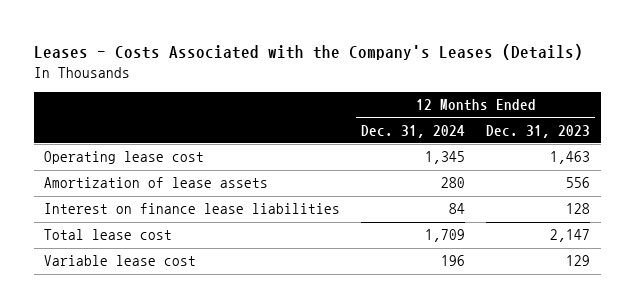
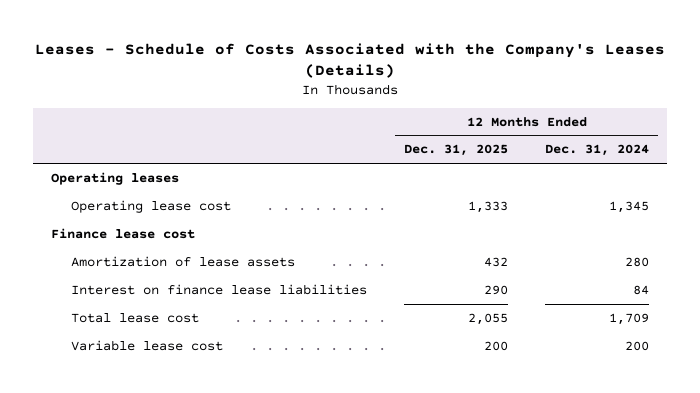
[33,43,583,60] Leases - Costs Associated with the Company's Leases (Details) -> [35,43,666,79] Leases - Schedule of Costs Associated with the Company's Leases (Details)
[486,124,591,138] Dec. 31, 2023 -> none
none -> [404,144,509,157] Dec. 31, 2025
none -> [51,171,180,185] Operating leases
none -> [51,227,196,239] Finance lease cost
[441,255,466,267] 196 -> [624,340,649,351] 200

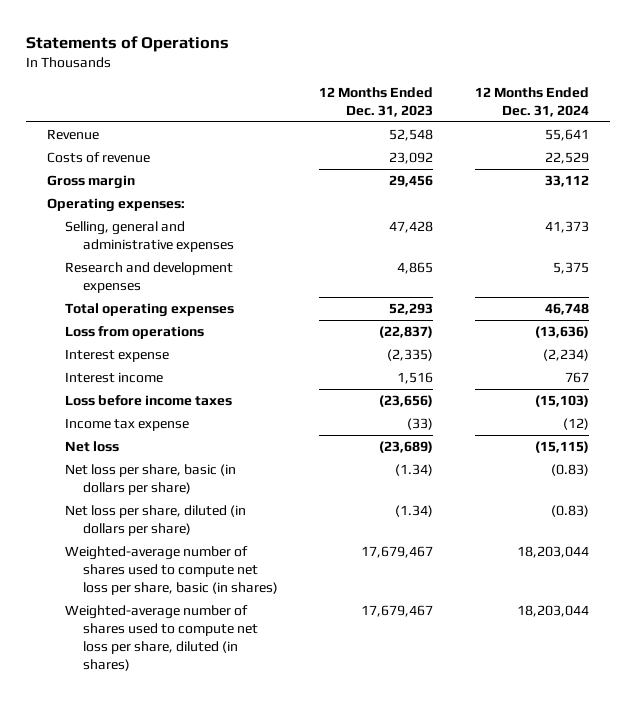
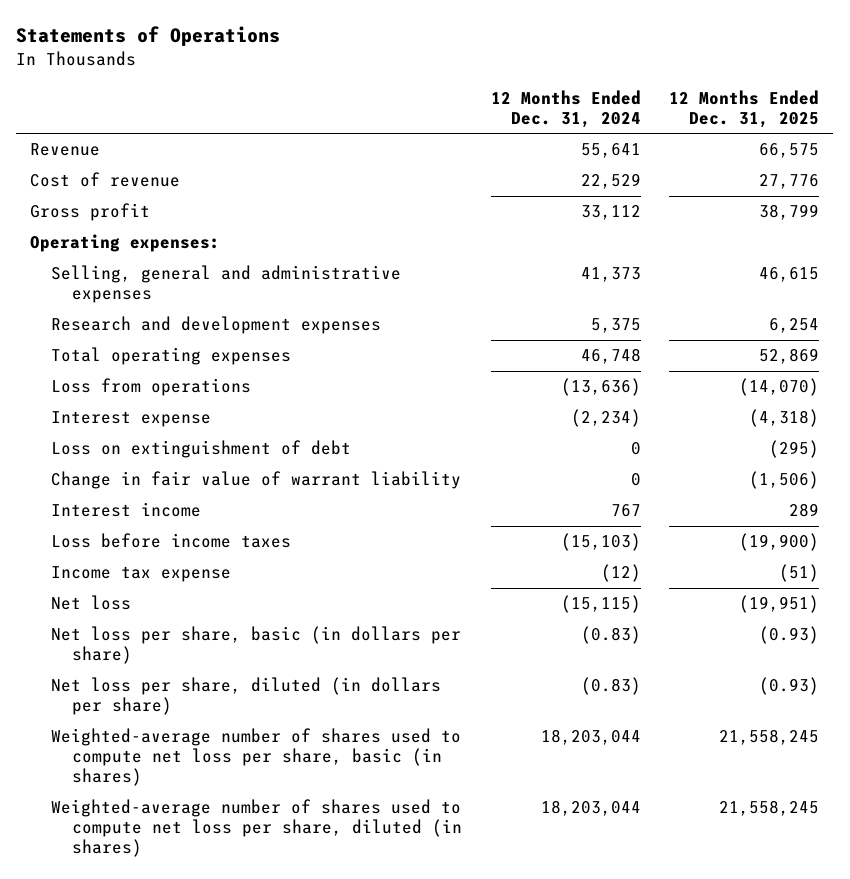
[319,87,434,117] 12 Months Ended Dec. 31, 2023 -> none
none -> [669,89,820,128] 12 Months Ended Dec. 31, 2025
[46,152,150,164] Costs of revenue -> [30,172,181,188] Cost of revenue
[46,175,135,190] Gross margin -> [30,203,151,222] Gross profit
none -> [51,440,352,459] Loss on extinguishment of debt
none -> [51,471,462,490] Change in fair value of warrant liability

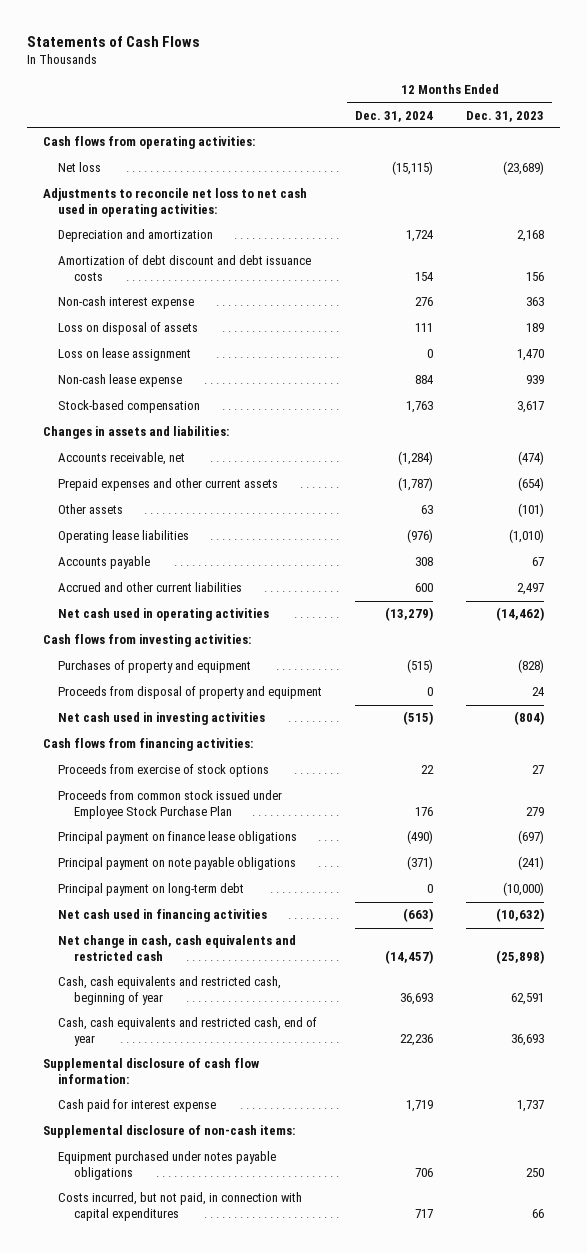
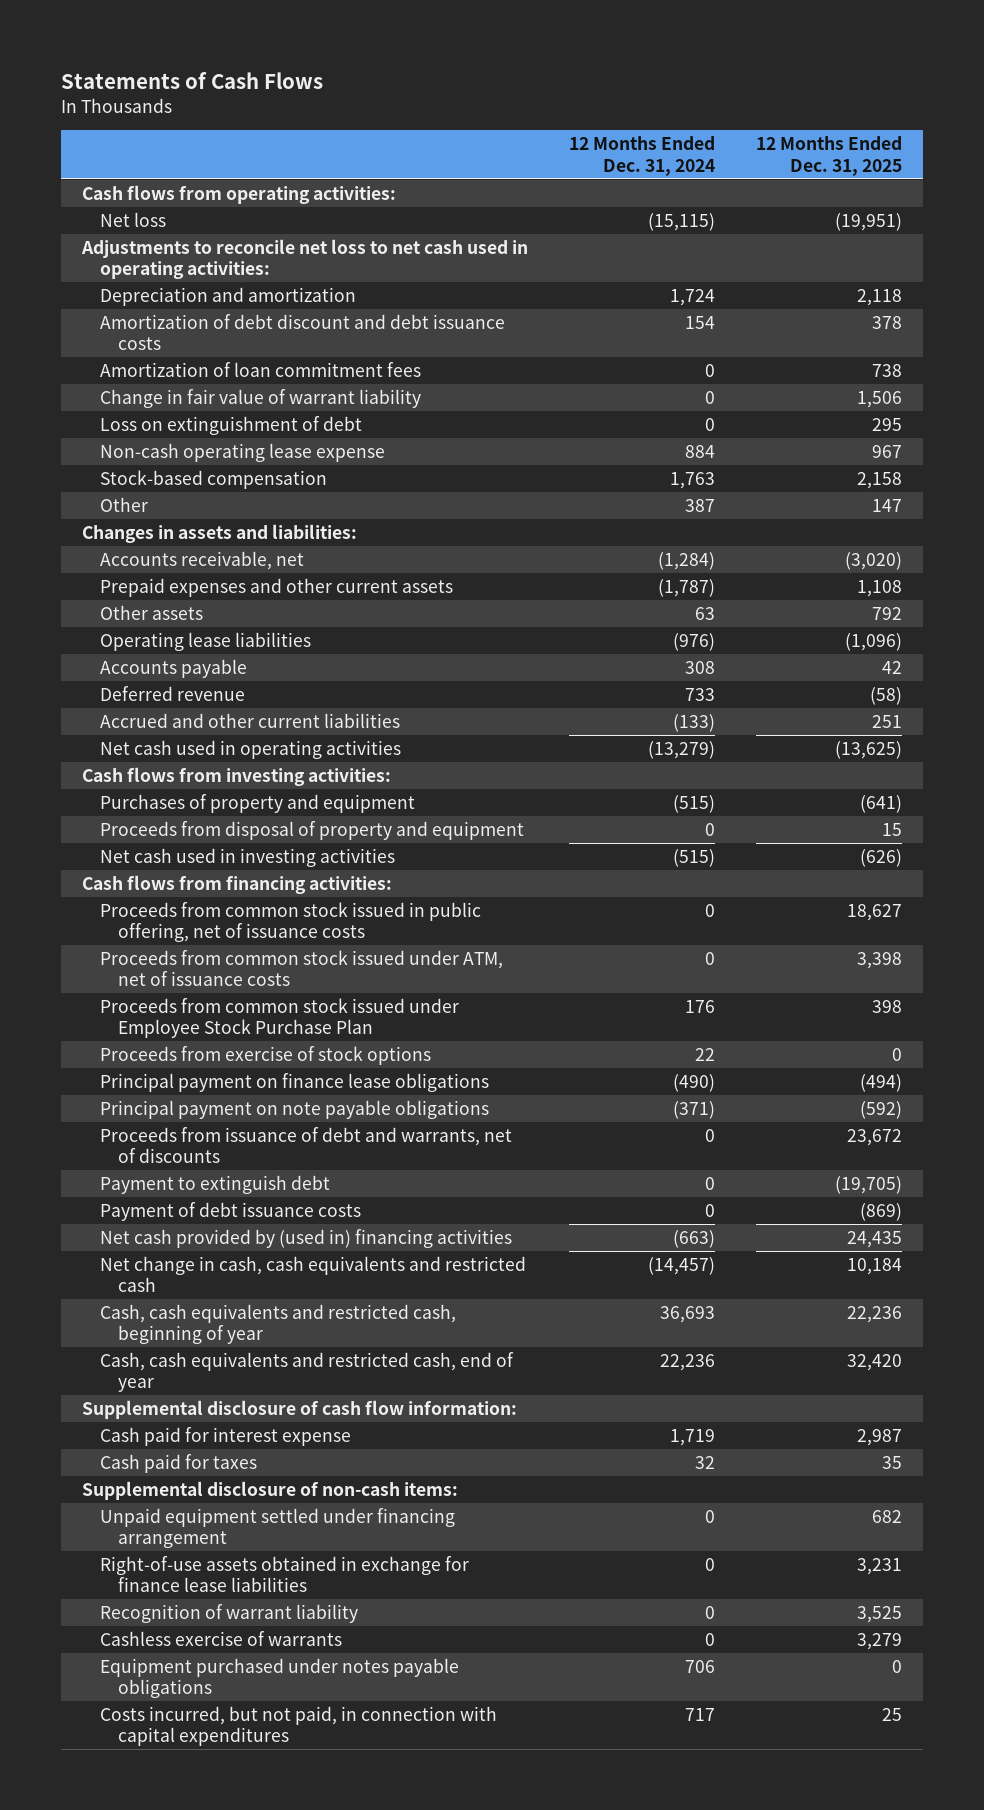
[465,110,544,122] Dec. 31, 2023 -> none
none -> [756,136,903,176] 12 Months Ended Dec. 31, 2025
[58,296,195,310] Non-cash interest expense -> none
[58,322,199,336] Loss on disposal of assets -> none
[58,348,192,362] Loss on lease assignment -> none
none -> [99,361,421,377] Amortization of loan commitment fees
none -> [99,388,421,408] Change in fair value of warrant liability
none -> [99,415,362,435] Loss on extinguishment of debt
[58,374,183,388] Non-cash lease expense -> [99,442,385,462] Non-cash operating lease expense
none -> [99,496,148,512] Other
none -> [99,685,245,701] Deferred revenue
[415,583,434,593] 600 -> [673,713,716,732] (133)
none -> [99,901,481,943] Proceeds from common stock issued in public offering, net of issuance costs
none -> [99,949,503,987] Proceeds from common stock issued under ATM, net of issuance costs
[58,764,270,778] Proceeds from exercise of stock options -> [99,1045,431,1065] Proceeds from exercise of stock options
[58,883,245,897] Principal payment on long-term debt -> none
none -> [99,1126,512,1164] Proceeds from issuance of debt and warrants, net of discounts
none -> [99,1174,330,1194] Payment to extinguish debt
none -> [99,1201,361,1221] Payment of debt issuance costs
[58,909,268,923] Net cash used in financing activities -> [99,1228,512,1248] Net cash provided by (used in) financing activities
none -> [99,1453,257,1473] Cash paid for taxes
none -> [99,1507,455,1549] Unpaid equipment settled under financing arrangement
none -> [99,1555,469,1593] Right-of-use assets obtained in exchange for finance lease liabilities
none -> [99,1603,358,1623] Recognition of warrant liability
none -> [99,1630,342,1646] Cashless exercise of warrants

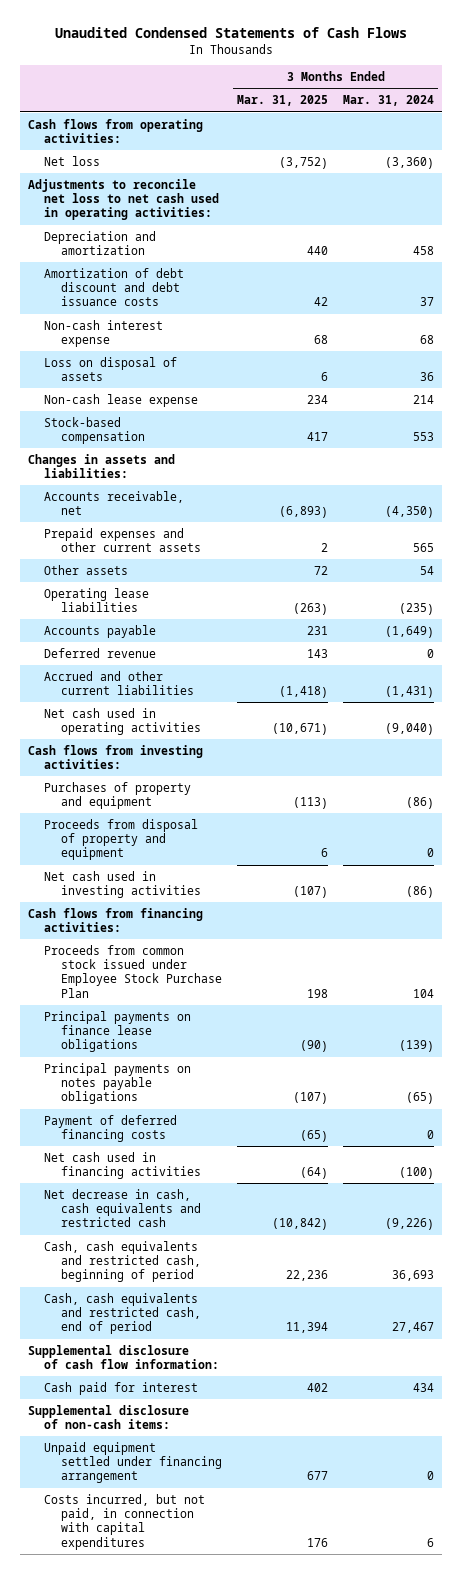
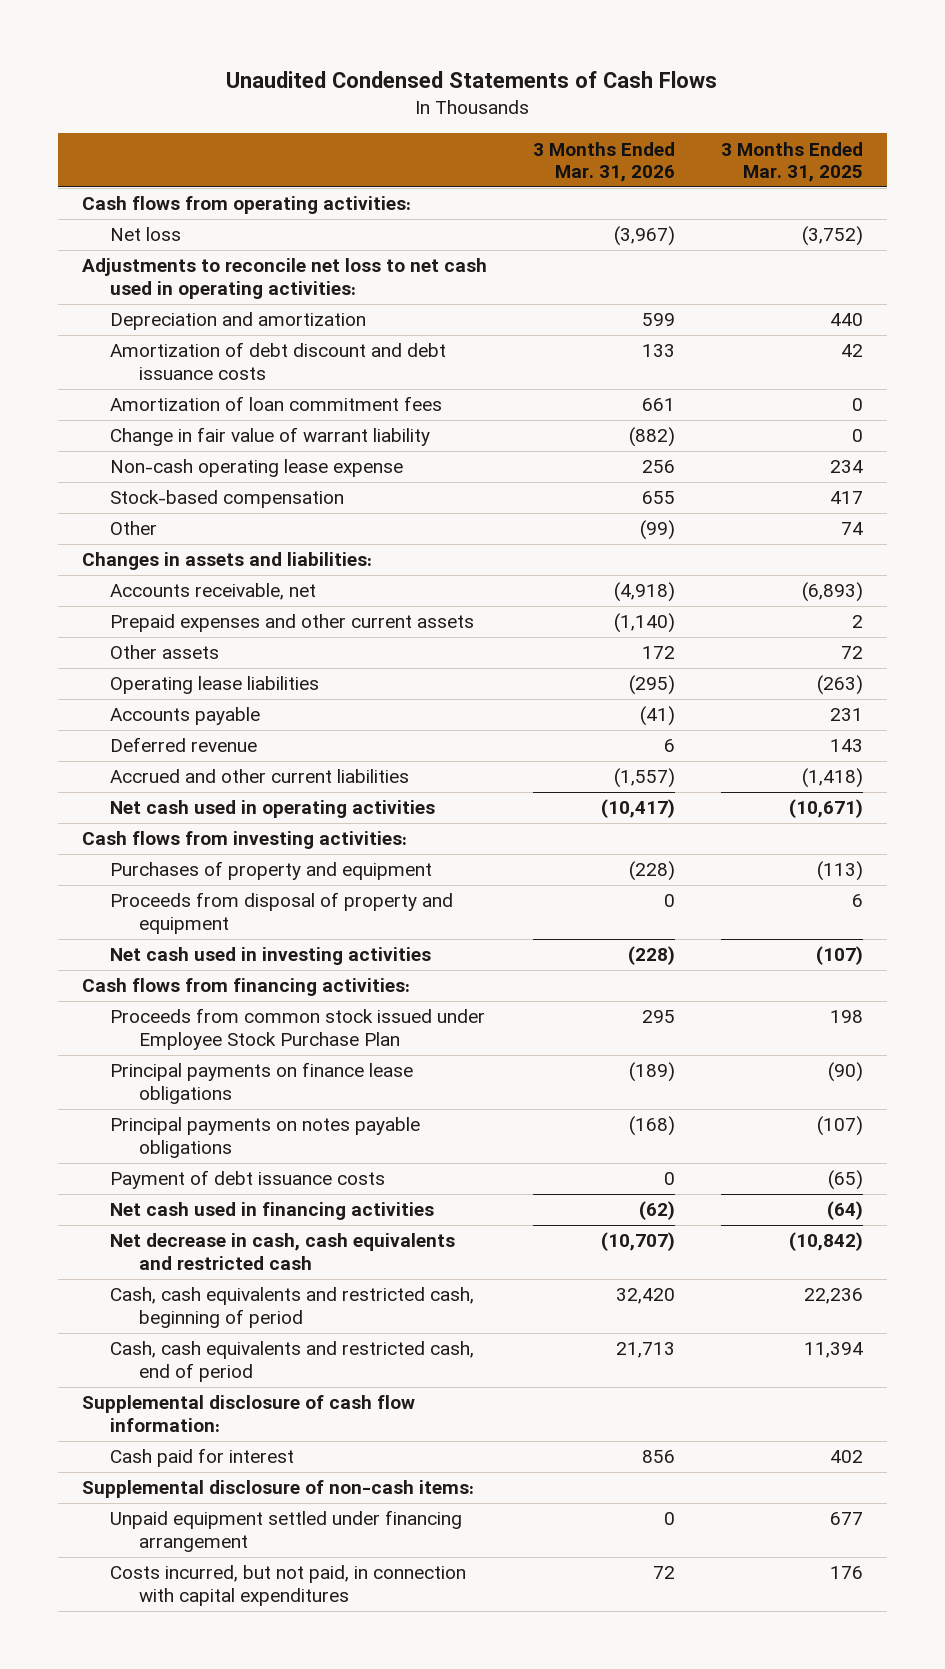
[343,95,435,107] Mar. 31, 2024 -> none
none -> [532,141,675,183] 3 Months Ended Mar. 31, 2026
[44,319,164,348] Non-cash interest expense -> none
[44,356,178,382] Loss on disposal of assets -> none
none -> [110,396,443,412] Amortization of loan commitment fees
none -> [110,427,431,447] Change in fair value of warrant liability
[44,393,199,407] Non-cash lease expense -> [110,459,404,478] Non-cash operating lease expense
none -> [110,521,158,536] Other
[44,1114,178,1143] Payment of deferred financing costs -> none
none -> [110,1170,386,1190] Payment of debt issuance costs

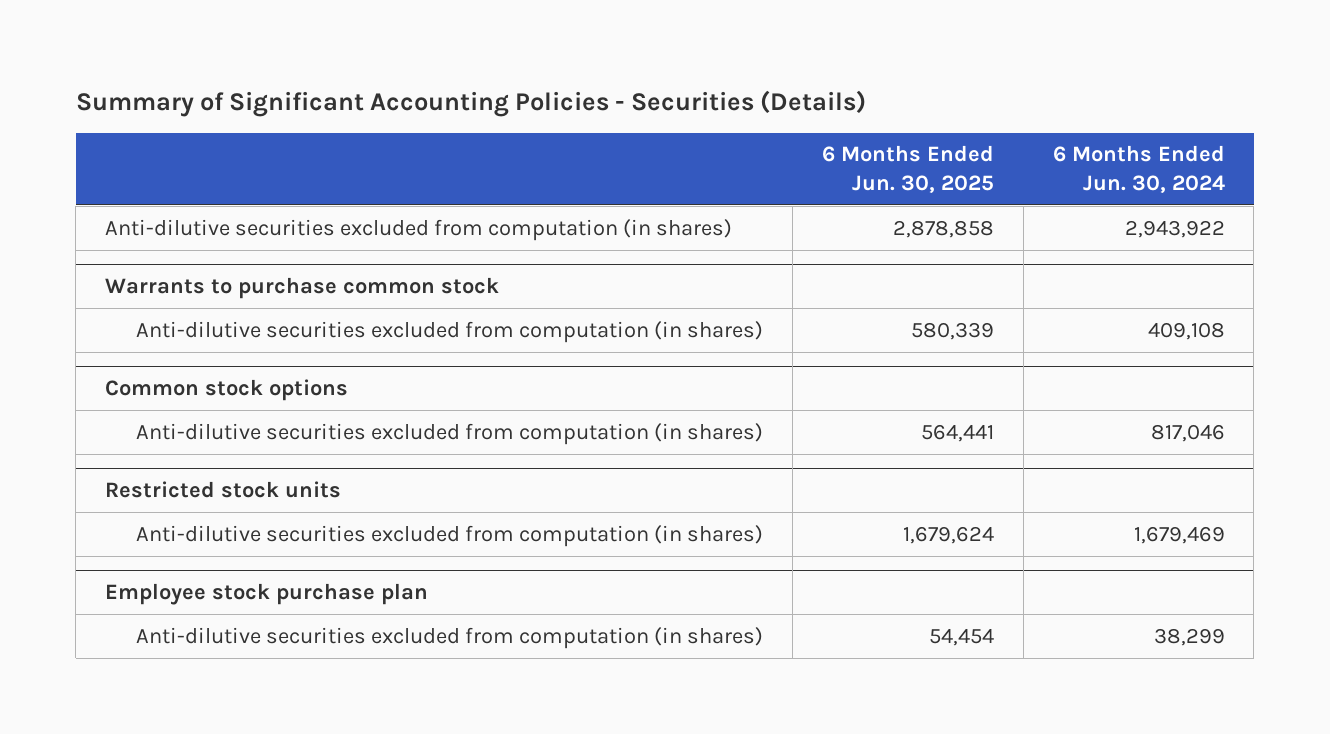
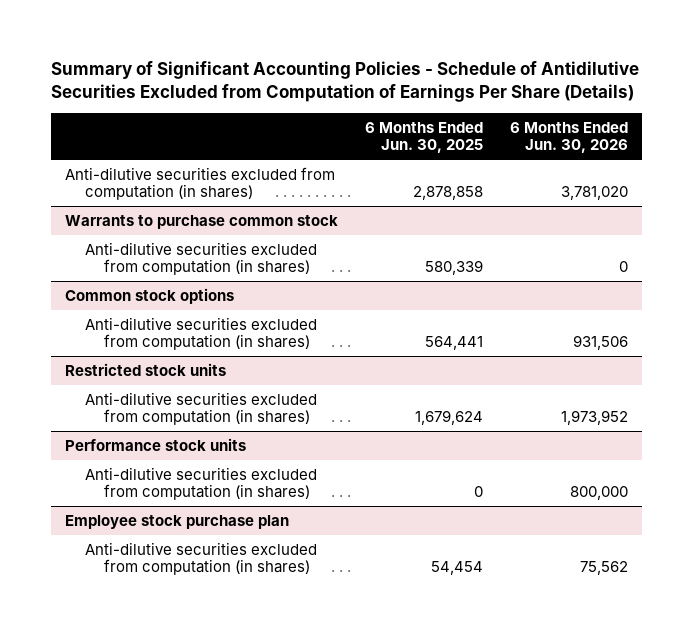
[75,90,866,118] Summary of Significant Accounting Policies - Securities (Details) -> [51,60,640,102] Summary of Significant Accounting Policies - Schedule of Antidilutive Securities Excluded from Computation of Earnings Per Share (Details)
[1052,145,1225,193] 6 Months Ended Jun. 30, 2024 -> none
none -> [510,121,629,154] 6 Months Ended Jun. 30, 2026
none -> [64,437,246,451] Performance stock units
none -> [84,466,317,501] Anti-dilutive securities excluded from computation (in shares)

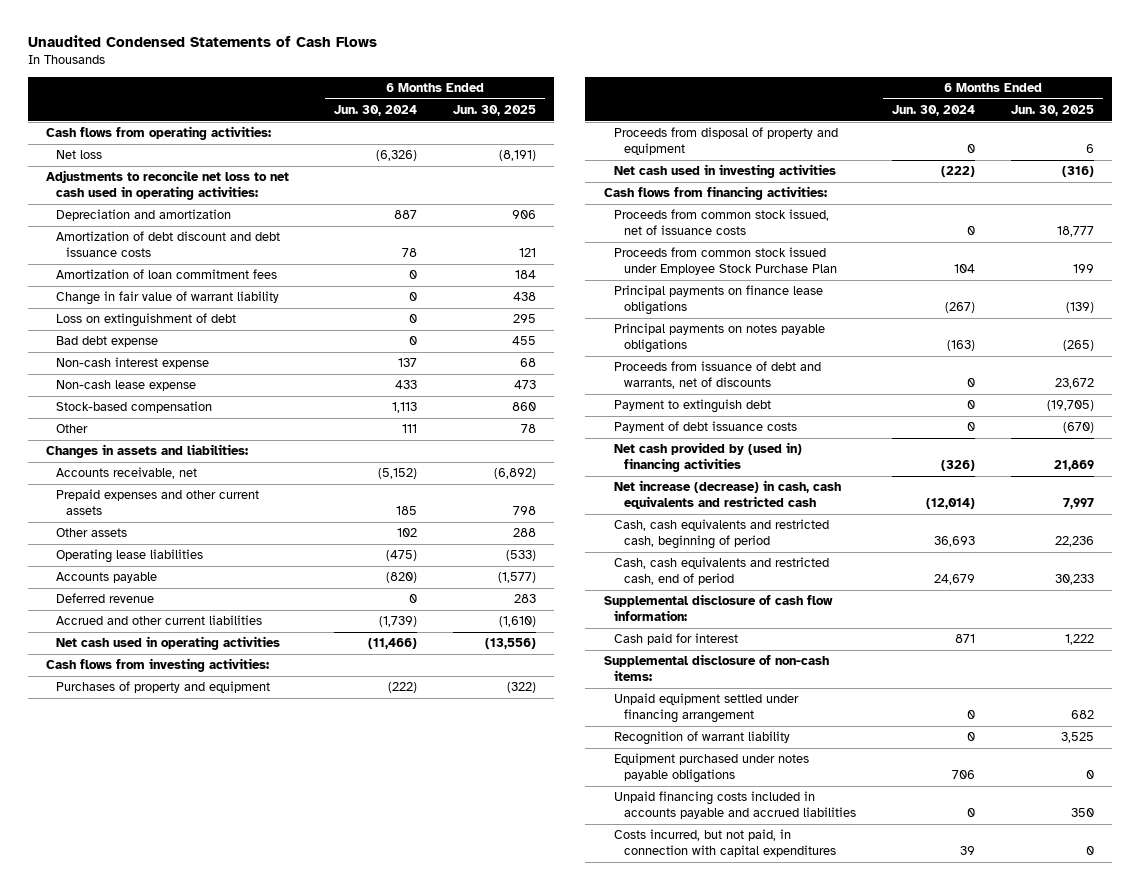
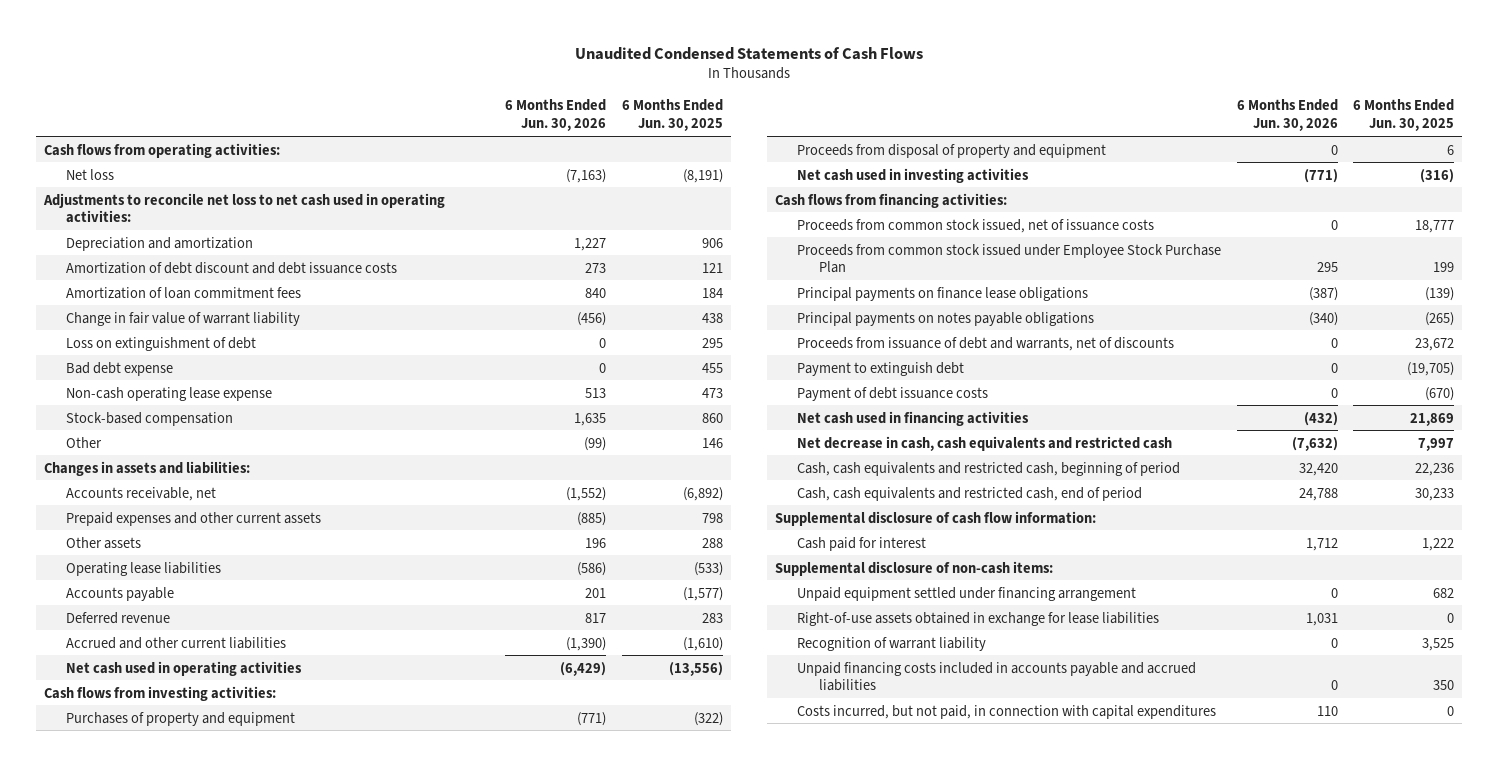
[333,104,417,116] Jun. 30, 2024 -> none
none -> [505,99,607,132] 6 Months Ended Jun. 30, 2026
[55,357,209,370] Non-cash interest expense -> none
[55,380,196,392] Non-cash lease expense -> [65,386,272,401] Non-cash operating lease expense
[520,424,536,434] 78 -> [702,437,724,448] 146
[613,442,802,473] Net cash provided by (used in) financing activities -> [796,410,1029,426] Net cash used in financing activities
[613,480,841,510] Net increase (decrease) in cash, cash equivalents and restricted cash -> [796,435,1172,451] Net decrease in cash, cash equivalents and restricted cash
none -> [796,611,1159,626] Right-of-use assets obtained in exchange for lease liabilities
[613,753,809,784] Equipment purchased under notes payable obligations -> none

